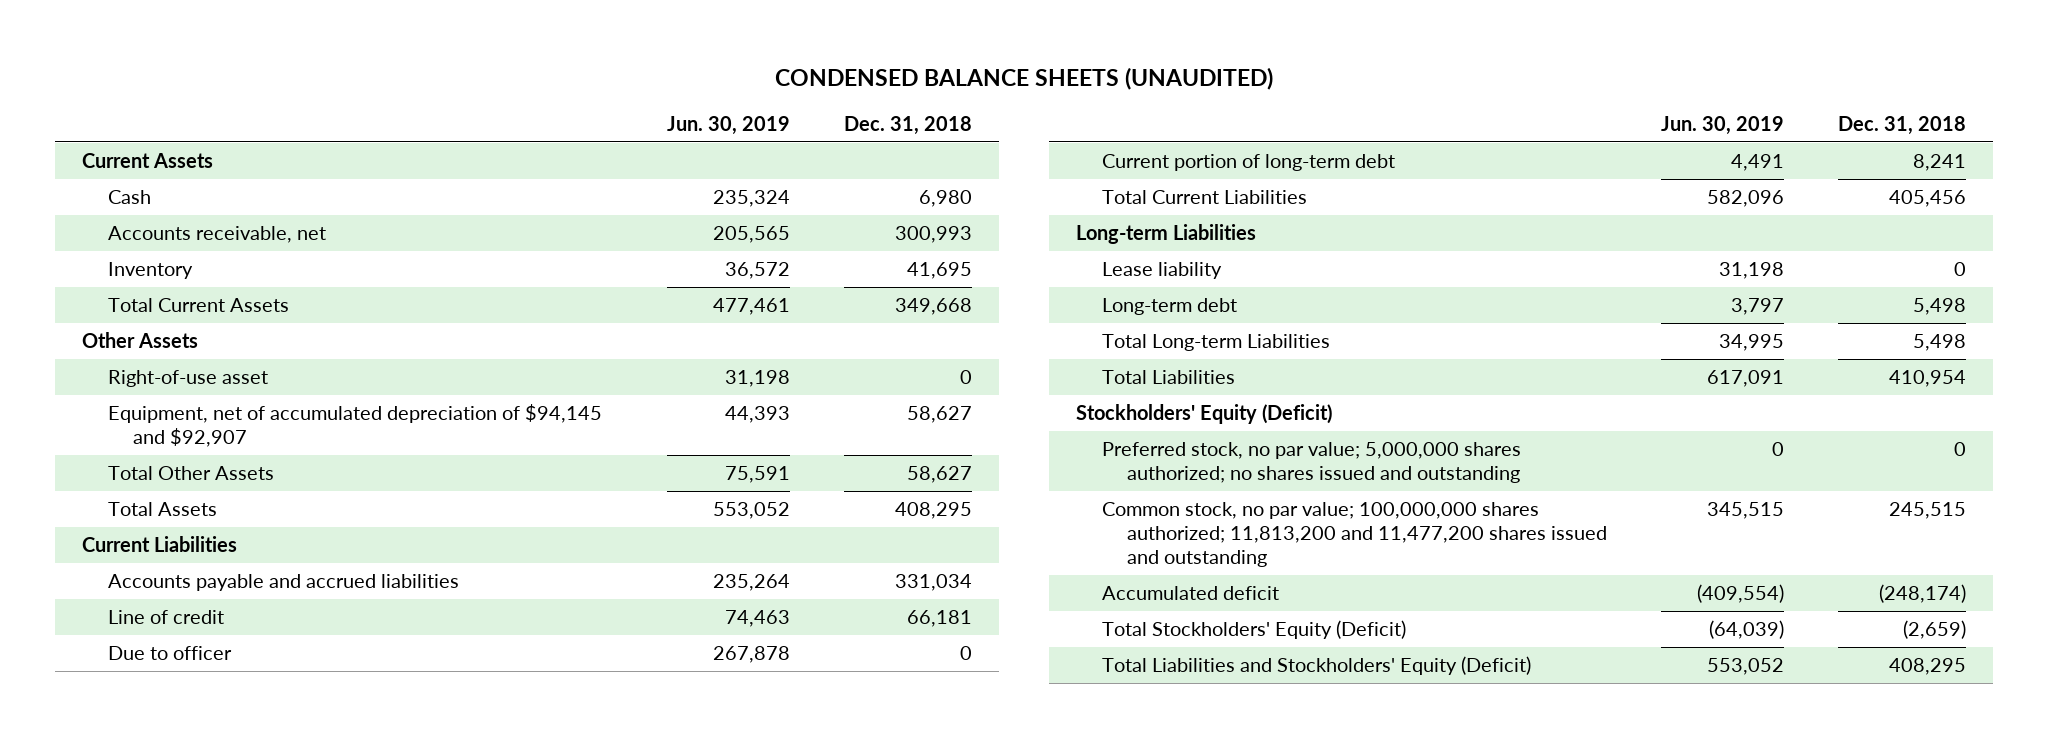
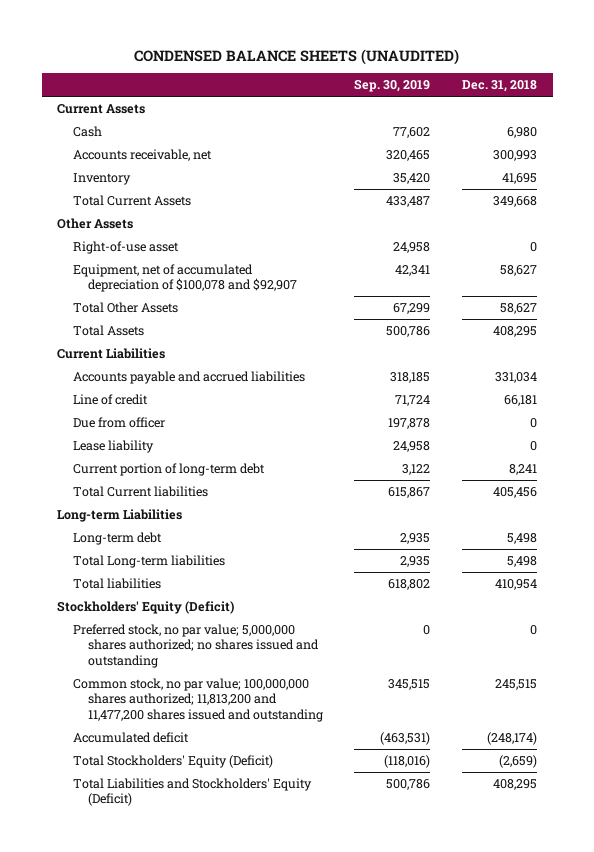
[667,115,791,135] Jun. 30, 2019 -> none
none -> [354,79,431,93] Sep. 30, 2019
[107,404,602,447] Equipment, net of accumulated depreciation of $94,145 and $92,907 -> [72,263,297,293] Equipment, net of accumulated depreciation of $100,078 and $92,907
[107,646,232,661] Due to officer -> [72,416,165,428] Due from officer
[1101,262,1222,280] Lease liability -> [72,439,154,453] Lease liability
[1101,190,1307,205] Total Current Liabilities -> [72,485,208,497] Total Current liabilities
[1101,334,1330,352] Total Long-term Liabilities -> [72,554,225,568] Total Long-term liabilities
[1101,370,1235,385] Total Liabilities -> [72,577,161,589] Total liabilities

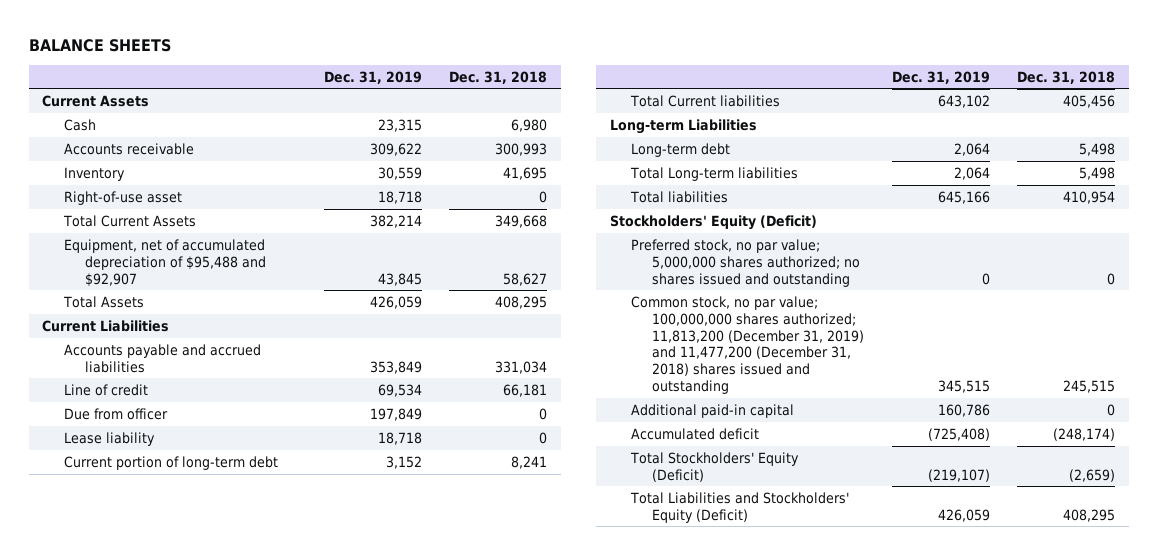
[134,48,460,65] CONDENSED BALANCE SHEETS (UNAUDITED) -> [28,38,171,52] BALANCE SHEETS
[354,79,431,93] Sep. 30, 2019 -> none
none -> [324,70,423,84] Dec. 31, 2019
[72,148,212,161] Accounts receivable, net -> [63,142,194,155] Accounts receivable
[57,217,134,229] Other Assets -> none
[72,301,178,313] Total Other Assets -> none
[72,194,191,206] Total Current Assets -> [62,214,196,227] Total Current Assets
[72,263,297,293] Equipment, net of accumulated depreciation of $100,078 and $92,907 -> [63,238,266,287] Equipment, net of accumulated depreciation of $95,488 and $92,907
[72,677,323,722] Common stock, no par value; 100,000,000 shares authorized; 11,813,200 and 11,477,200 shares issued and outstanding -> [631,295,865,395] Common stock, no par value; 100,000,000 shares authorized; 11,813,200 (December 31, 2019) and 11,477,200 (December 31, 2018) shares issued and outstanding
none -> [631,403,795,418] Additional paid-in capital

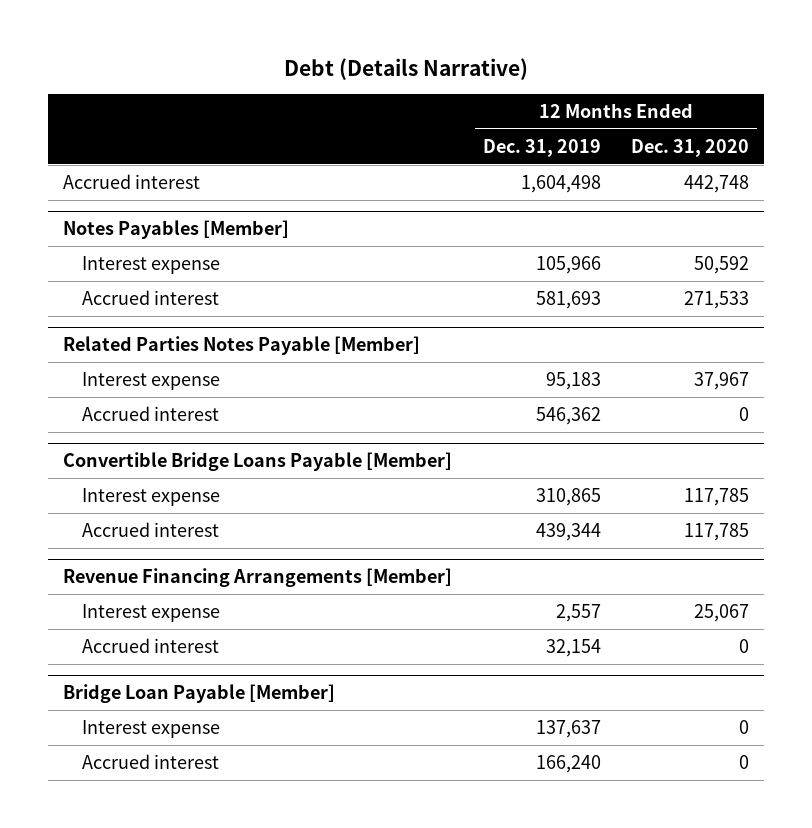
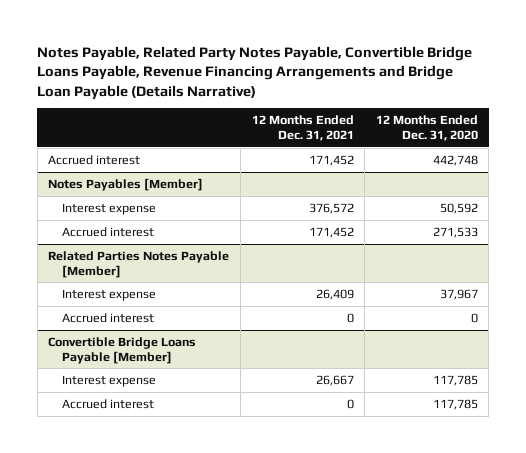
[284,58,529,81] Debt (Details Narrative) -> [37,45,473,100] Notes Payable, Related Party Notes Payable, Convertible Bridge Loans Payable, Revenue Financing Arrangements and Bridge Loan Payable (Details Narrative)
[482,138,601,157] Dec. 31, 2019 -> none
none -> [251,115,354,142] 12 Months Ended Dec. 31, 2021
[63,568,453,588] Revenue Financing Arrangements [Member] -> none
[81,603,220,622] Interest expense -> none
[81,637,219,653] Accrued interest -> none
[63,684,336,704] Bridge Loan Payable [Member] -> none
[81,719,220,738] Interest expense -> none
[81,753,219,769] Accrued interest -> none

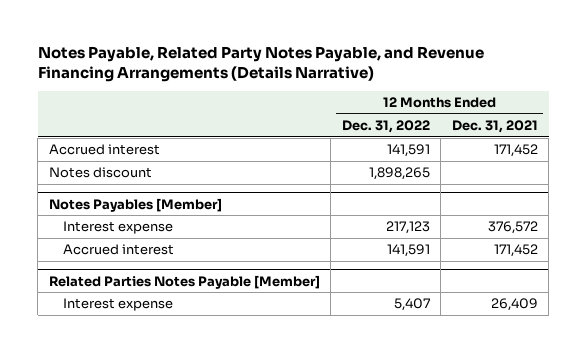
[37,45,473,100] Notes Payable, Related Party Notes Payable, Convertible Bridge Loans Payable, Revenue Financing Arrangements and Bridge Loan Payable (Details Narrative) -> [37,45,484,82] Notes Payable, Related Party Notes Payable, and Revenue Financing Arrangements (Details Narrative)
[375,115,478,142] 12 Months Ended Dec. 31, 2020 -> none
none -> [341,120,430,134] Dec. 31, 2022
none -> [48,167,152,179] Notes discount
[61,312,154,323] Accrued interest -> none
[48,336,197,364] Convertible Bridge Loans Payable [Member] -> none
[61,374,156,387] Interest expense -> none
[61,398,154,409] Accrued interest -> none

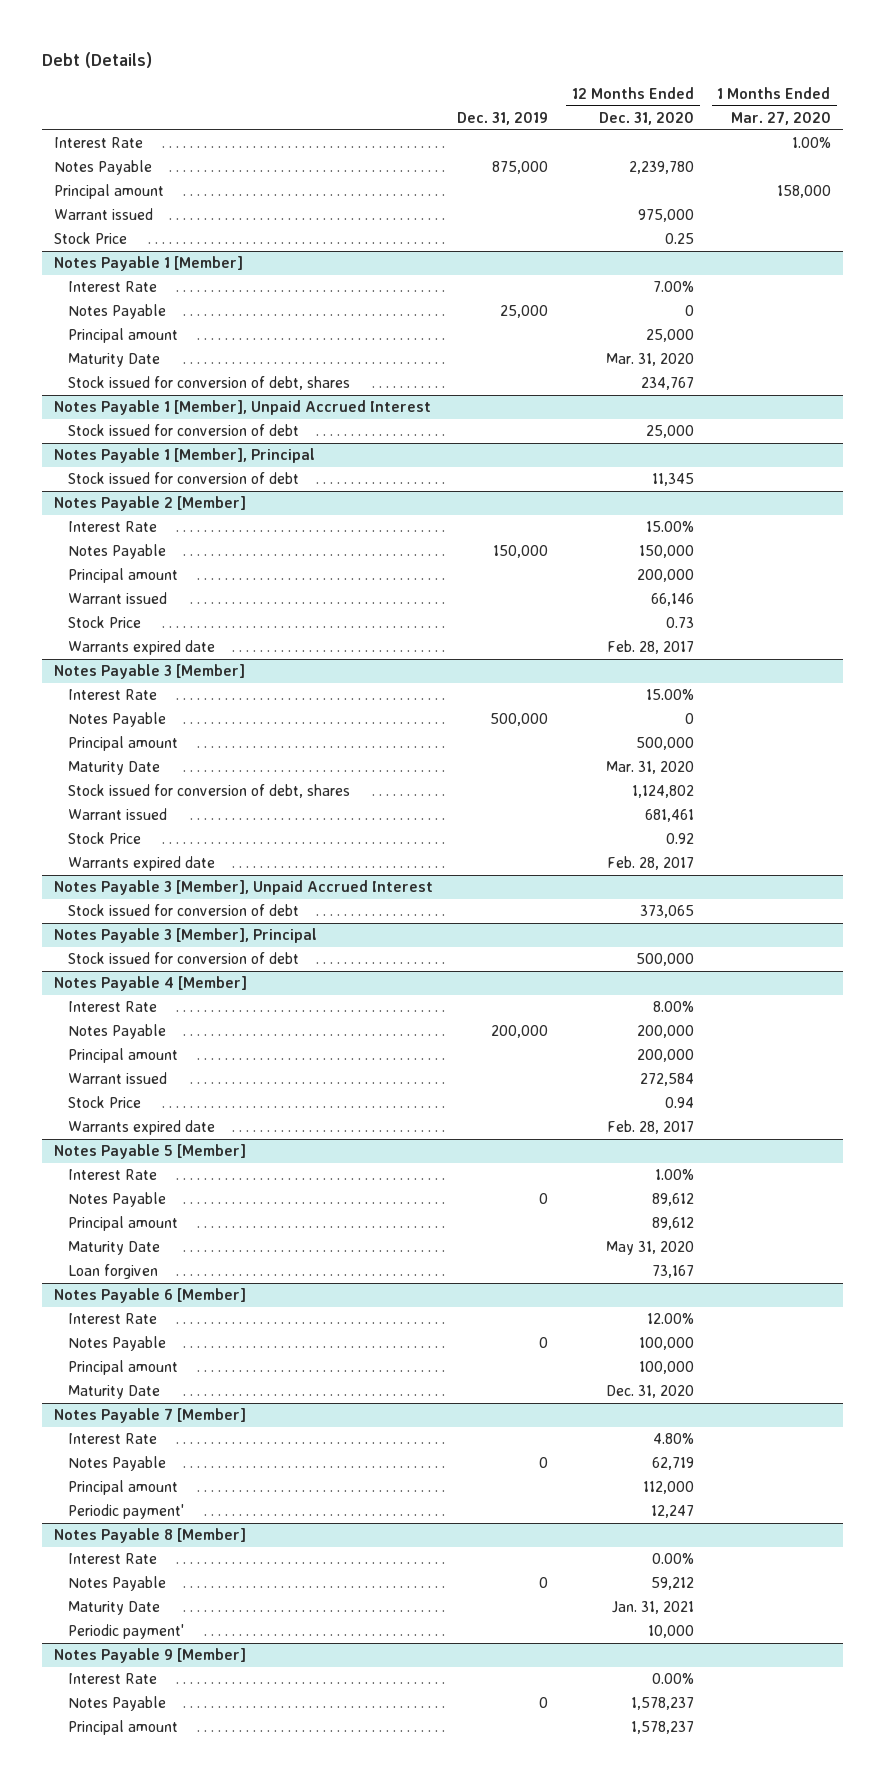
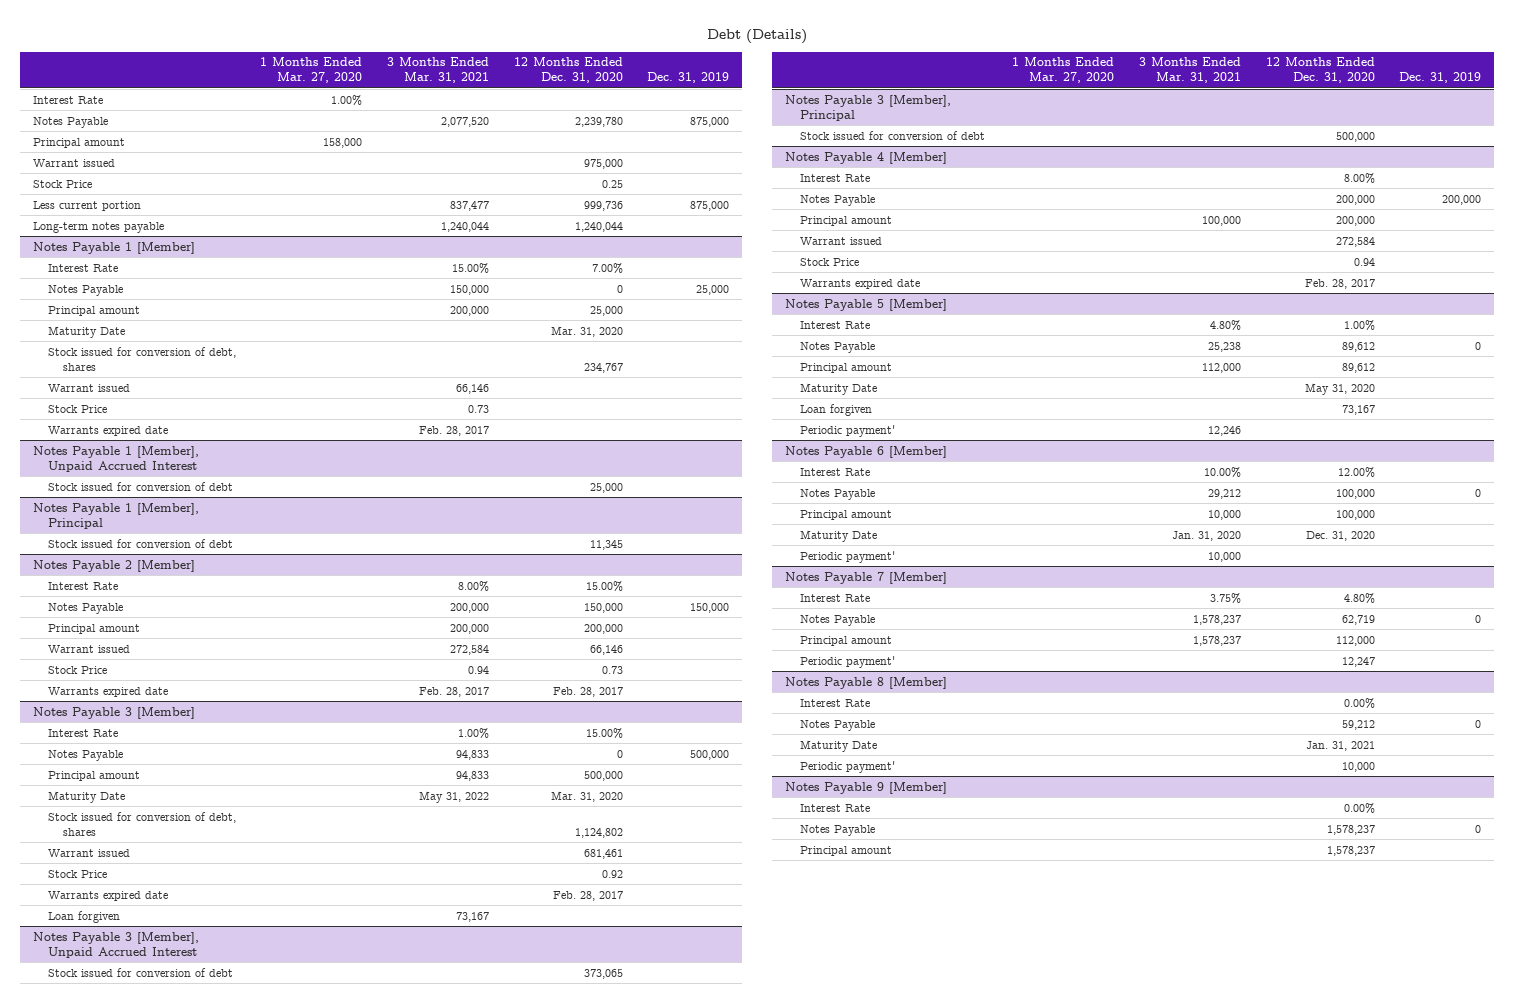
none -> [387,57,490,84] 3 Months Ended Mar. 31, 2021
none -> [32,200,141,211] Less current portion
none -> [32,221,164,233] Long-term notes payable
none -> [47,383,130,392] Warrant issued
none -> [47,404,107,413] Stock Price
none -> [47,425,168,436] Warrants expired date
none -> [47,910,120,923] Loan forgiven
none -> [799,424,895,437] Periodic payment'
none -> [799,550,895,563] Periodic payment'

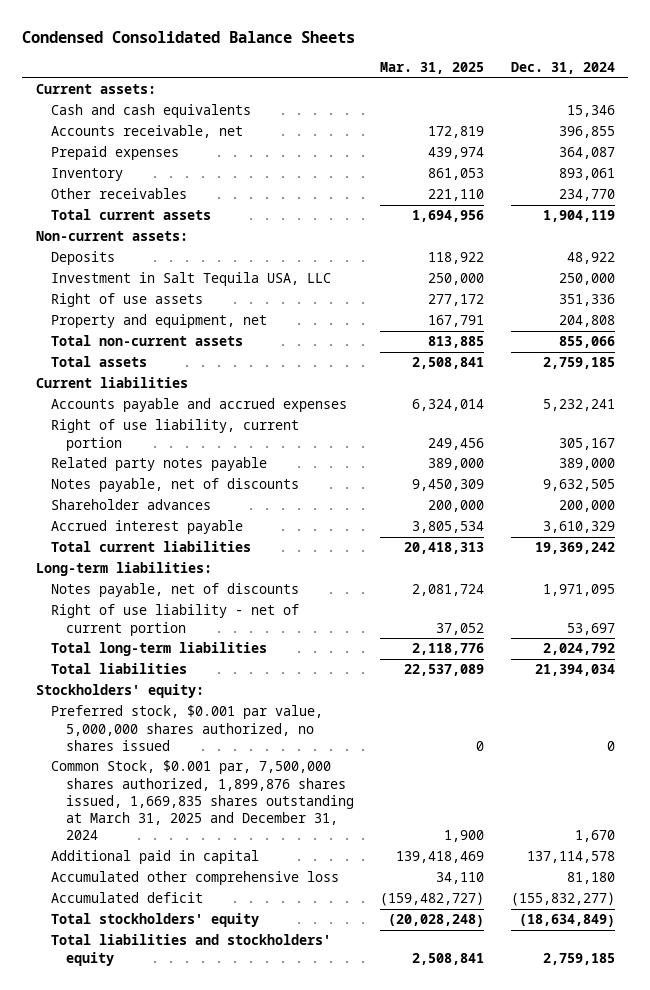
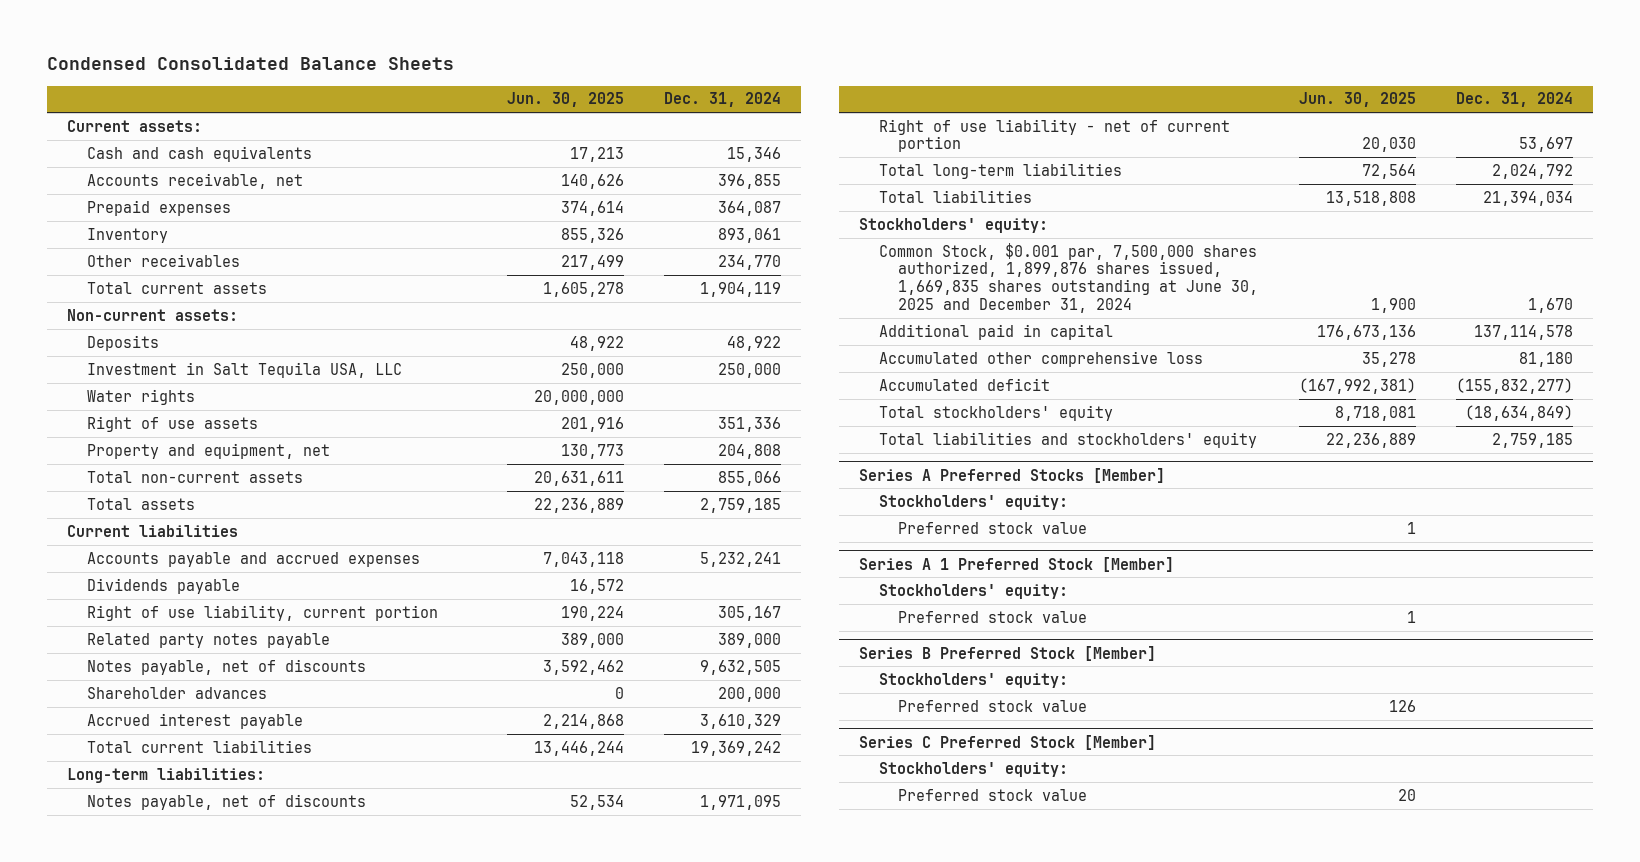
[380,61,485,74] Mar. 31, 2025 -> none
none -> [506,92,624,108] Jun. 30, 2025
none -> [86,388,195,405] Water rights
none -> [86,577,240,594] Dividends payable
[50,705,323,751] Preferred stock, $0.001 par value, 5,000,000 shares authorized, no shares issued -> none
[50,760,354,841] Common Stock, $0.001 par, 7,500,000 shares authorized, 1,899,876 shares issued, 1,669,835 shares outstanding at March 31, 2025 and December 31, 2024 -> [878,242,1259,313] Common Stock, $0.001 par, 7,500,000 shares authorized, 1,899,876 shares issued, 1,669,835 shares outstanding at June 30, 2025 and December 31, 2024
none -> [859,467,1166,483] Series A Preferred Stocks [Member]
none -> [878,494,1068,510] Stockholders' equity:
none -> [898,521,1088,534] Preferred stock value
none -> [859,556,1175,572] Series A 1 Preferred Stock [Member]
none -> [878,583,1068,599] Stockholders' equity:
none -> [898,610,1088,623] Preferred stock value
none -> [859,645,1157,661] Series B Preferred Stock [Member]
none -> [878,672,1068,688] Stockholders' equity:
none -> [898,699,1088,712] Preferred stock value
none -> [859,734,1157,750] Series C Preferred Stock [Member]
none -> [878,761,1068,777] Stockholders' equity:
none -> [898,788,1088,801] Preferred stock value

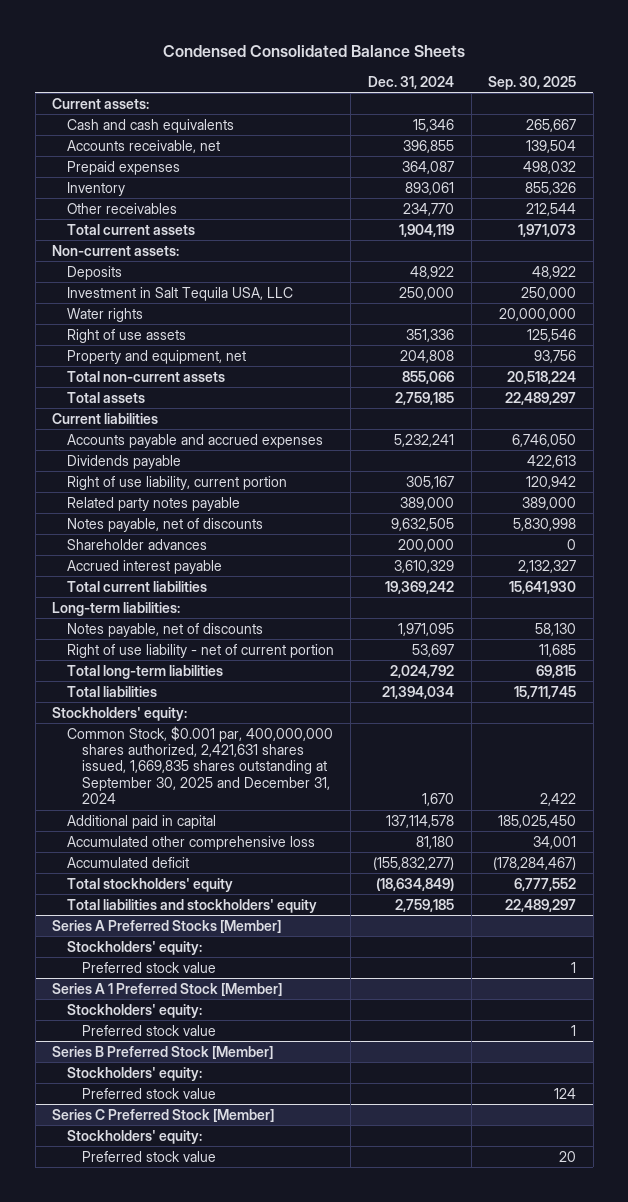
[506,92,624,108] Jun. 30, 2025 -> none
none -> [488,75,577,90] Sep. 30, 2025
[878,242,1259,313] Common Stock, $0.001 par, 7,500,000 shares authorized, 1,899,876 shares issued, 1,669,835 shares outstanding at June 30, 2025 and December 31, 2024 -> [66,725,333,805] Common Stock, $0.001 par, 400,000,000 shares authorized, 2,421,631 shares issued, 1,669,835 shares outstanding at September 30, 2025 and December 31, 2024

